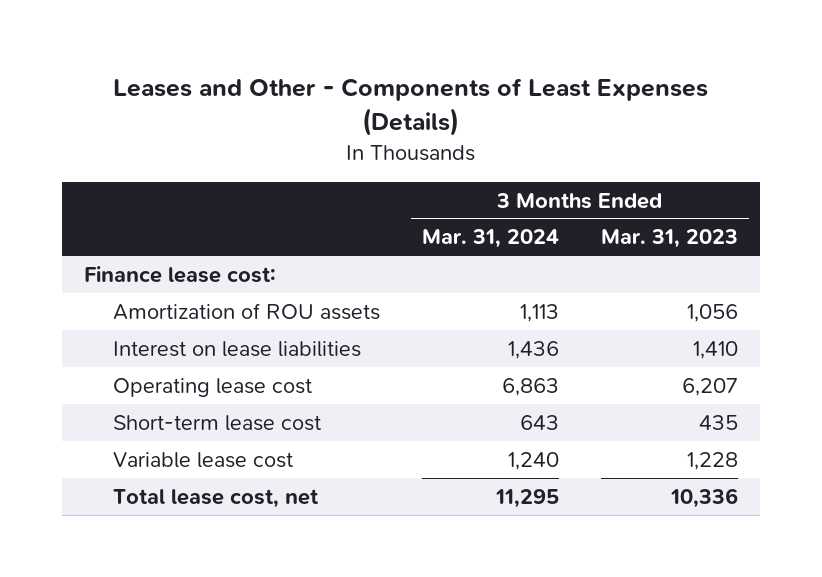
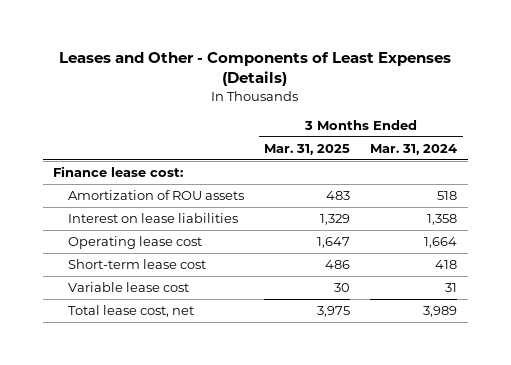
[601,229,739,249] Mar. 31, 2023 -> none
none -> [264,143,351,155] Mar. 31, 2025
[520,303,560,322] 1,113 -> [437,191,458,201] 518
[508,340,560,359] 1,436 -> [427,214,458,226] 1,358
[502,377,560,396] 6,863 -> [424,237,458,249] 1,664
[520,414,560,430] 643 -> [435,260,458,270] 418
[508,451,560,470] 1,240 -> [445,283,458,293] 31
[495,488,560,508] 11,295 -> [423,306,458,318] 3,989

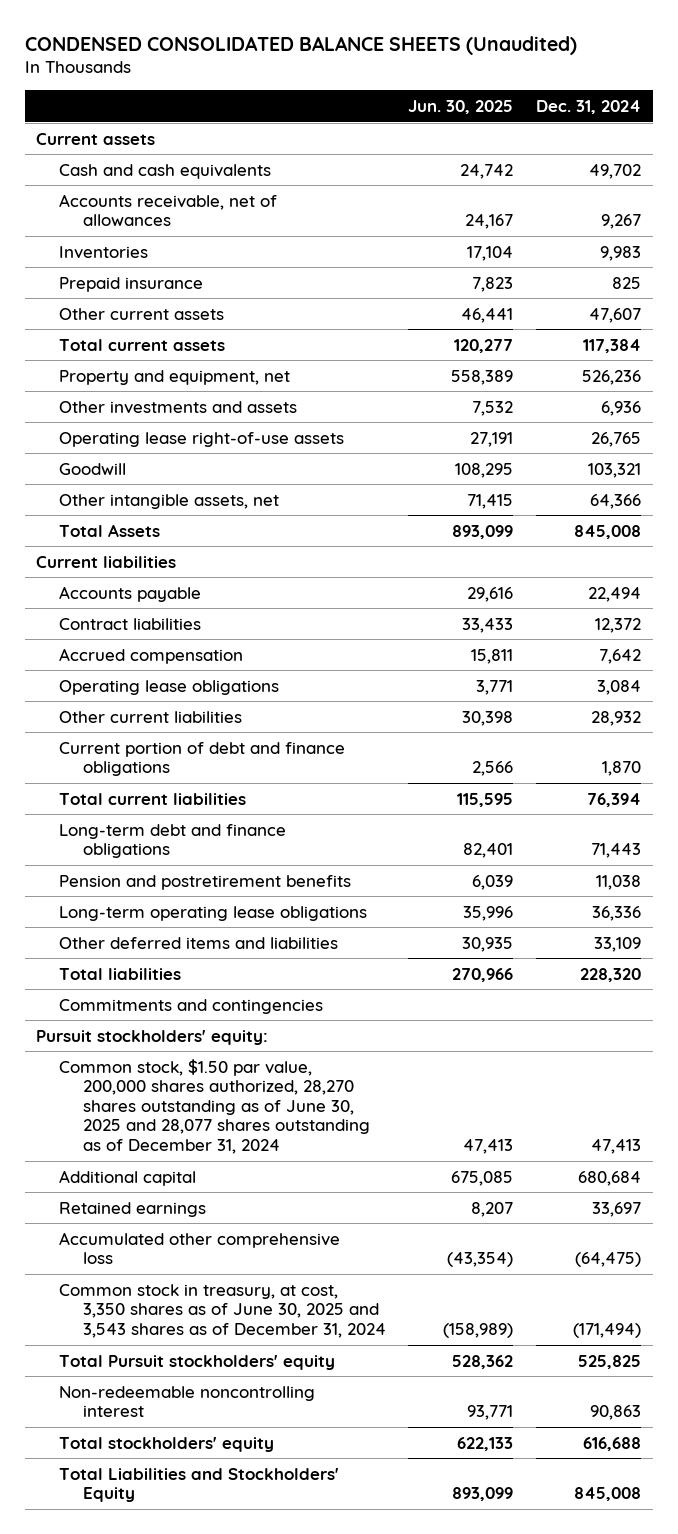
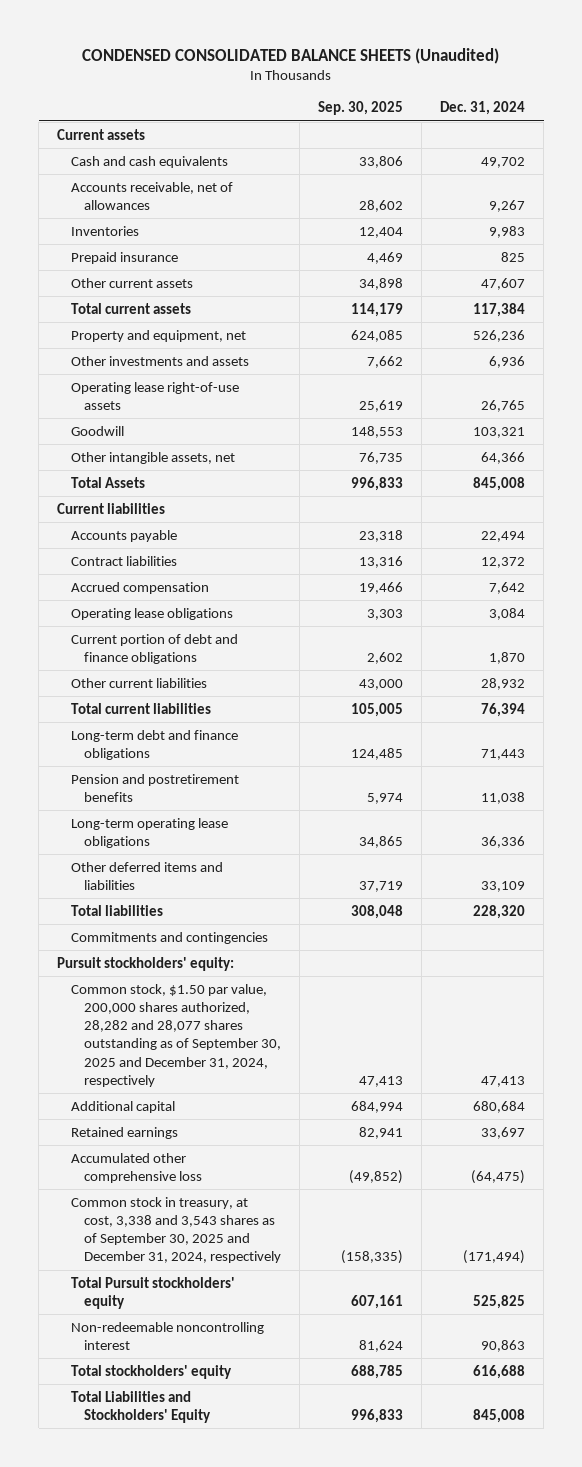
[408,99,514,114] Jun. 30, 2025 -> none
none -> [318,101,404,116] Sep. 30, 2025
[59,710,243,723] Other current liabilities -> [70,677,207,688] Other current liabilities
[59,1058,370,1155] Common stock, $1.50 par value, 200,000 shares authorized, 28,270 shares outstanding as of June 30, 2025 and 28,077 shares outstanding as of December 31, 2024 -> [70,983,282,1087] Common stock, $1.50 par value, 200,000 shares authorized, 28,282 and 28,077 shares outstanding as of September 30, 2025 and December 31, 2024, respectively
[59,1283,386,1338] Common stock in treasury, at cost, 3,350 shares as of June 30, 2025 and 3,543 shares as of December 31, 2024 -> [70,1196,282,1264] Common stock in treasury, at cost, 3,338 and 3,543 shares as of September 30, 2025 and December 31, 2024, respectively

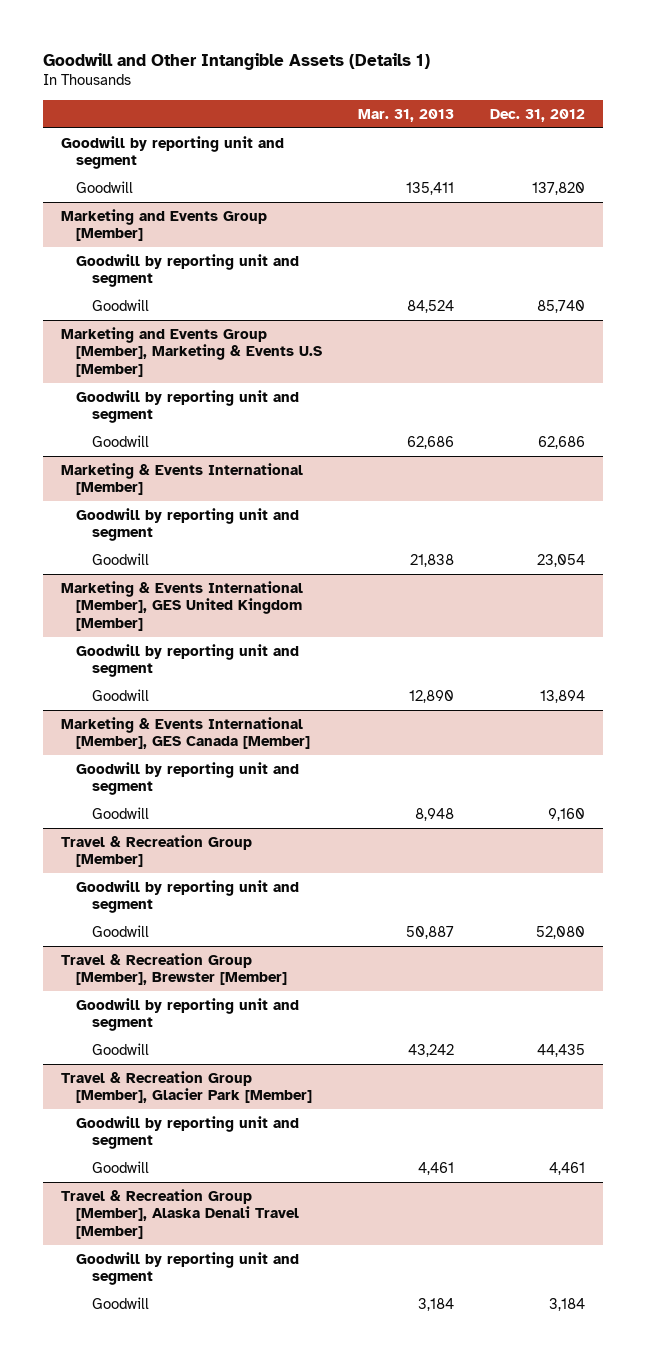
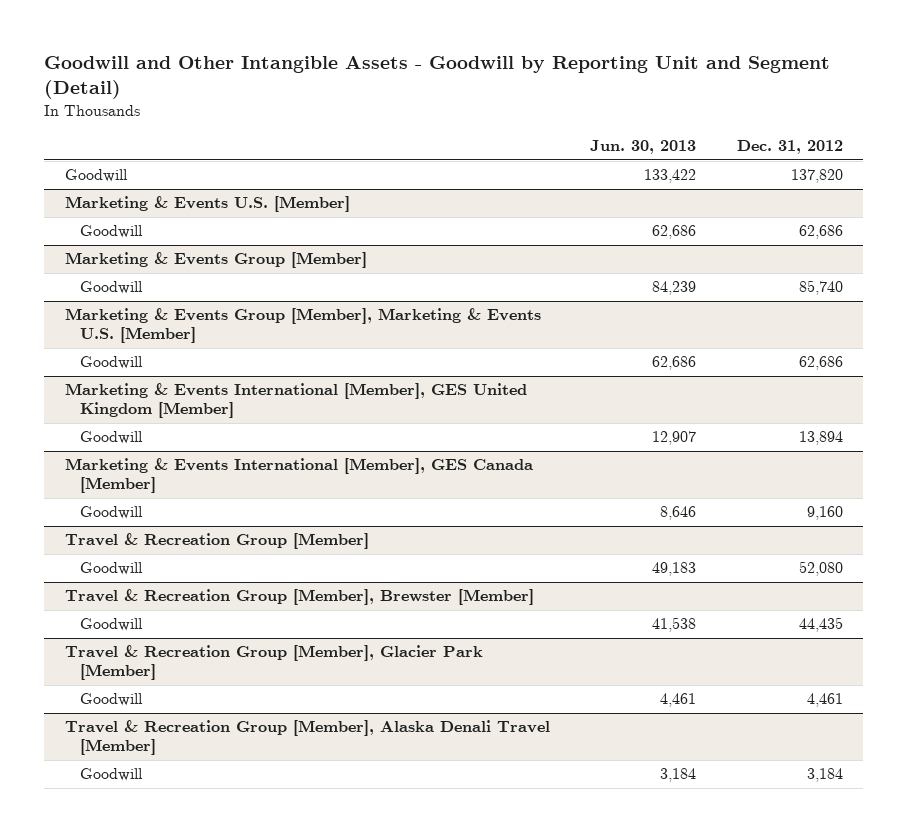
[43,52,431,70] Goodwill and Other Intangible Assets (Details 1) -> [44,56,831,100] Goodwill and Other Intangible Assets - Goodwill by Reporting Unit and Segment (Detail)
[358,108,455,122] Mar. 31, 2013 -> none
none -> [590,140,697,155] Jun. 30, 2013
[60,135,284,170] Goodwill by reporting unit and segment -> none
[76,253,300,288] Goodwill by reporting unit and segment -> none
none -> [64,196,350,213] Marketing & Events U.S. [Member]
none -> [80,225,144,239] Goodwill
[60,208,267,242] Marketing and Events Group [Member] -> [64,252,367,269] Marketing & Events Group [Member]
[76,389,300,424] Goodwill by reporting unit and segment -> none
[60,326,323,378] Marketing and Events Group [Member], Marketing & Events U.S [Member] -> [64,308,541,344] Marketing & Events Group [Member], Marketing & Events U.S. [Member]
[60,462,303,496] Marketing & Events International [Member] -> none
[76,507,300,542] Goodwill by reporting unit and segment -> none
[92,552,150,565] Goodwill -> none
[76,643,300,678] Goodwill by reporting unit and segment -> none
[76,761,300,796] Goodwill by reporting unit and segment -> none
[76,879,300,914] Goodwill by reporting unit and segment -> none
[76,997,300,1032] Goodwill by reporting unit and segment -> none
[76,1115,300,1150] Goodwill by reporting unit and segment -> none
[76,1251,300,1286] Goodwill by reporting unit and segment -> none

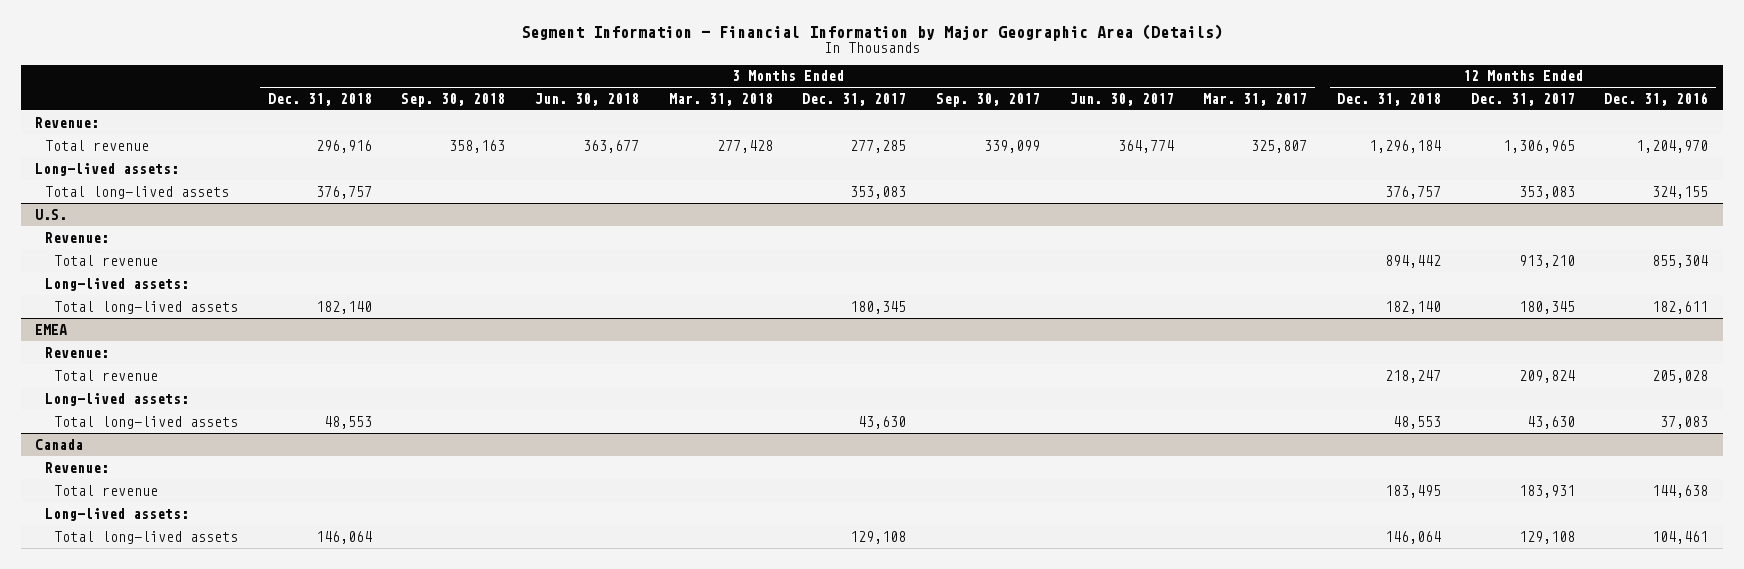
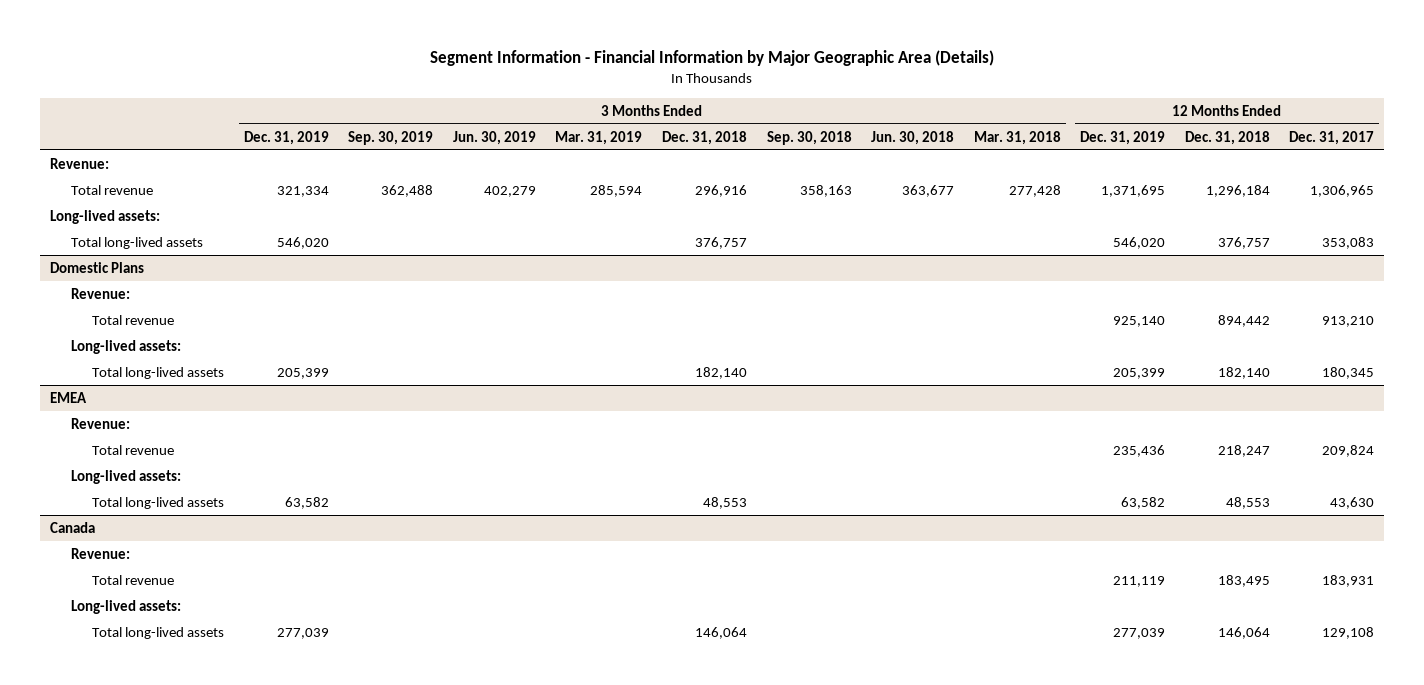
[802,92,907,106] Dec. 31, 2017 -> none
[936,92,1041,107] Sep. 30, 2017 -> none
[1069,92,1174,106] Jun. 30, 2017 -> none
[1203,92,1308,106] Mar. 31, 2017 -> none
[1604,91,1709,106] Dec. 31, 2016 -> none
none -> [243,130,329,145] Dec. 31, 2019
none -> [348,130,434,145] Sep. 30, 2019
none -> [452,130,536,145] Jun. 30, 2019
none -> [555,130,643,145] Mar. 31, 2019
none -> [1080,130,1166,145] Dec. 31, 2019
[35,208,68,220] U.S. -> [49,261,144,273] Domestic Plans

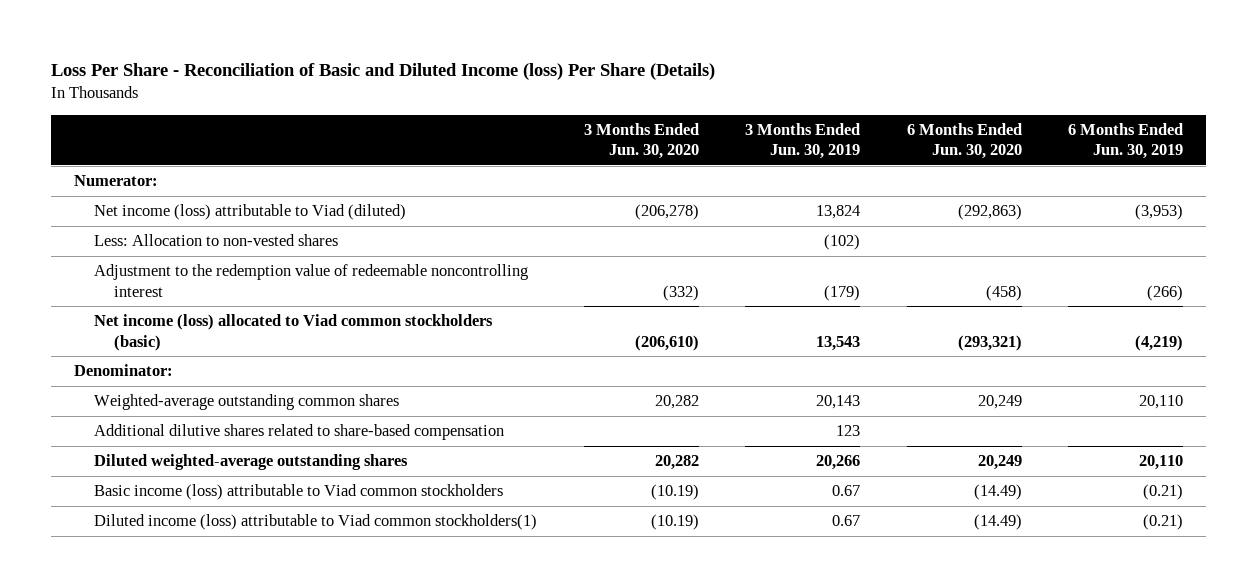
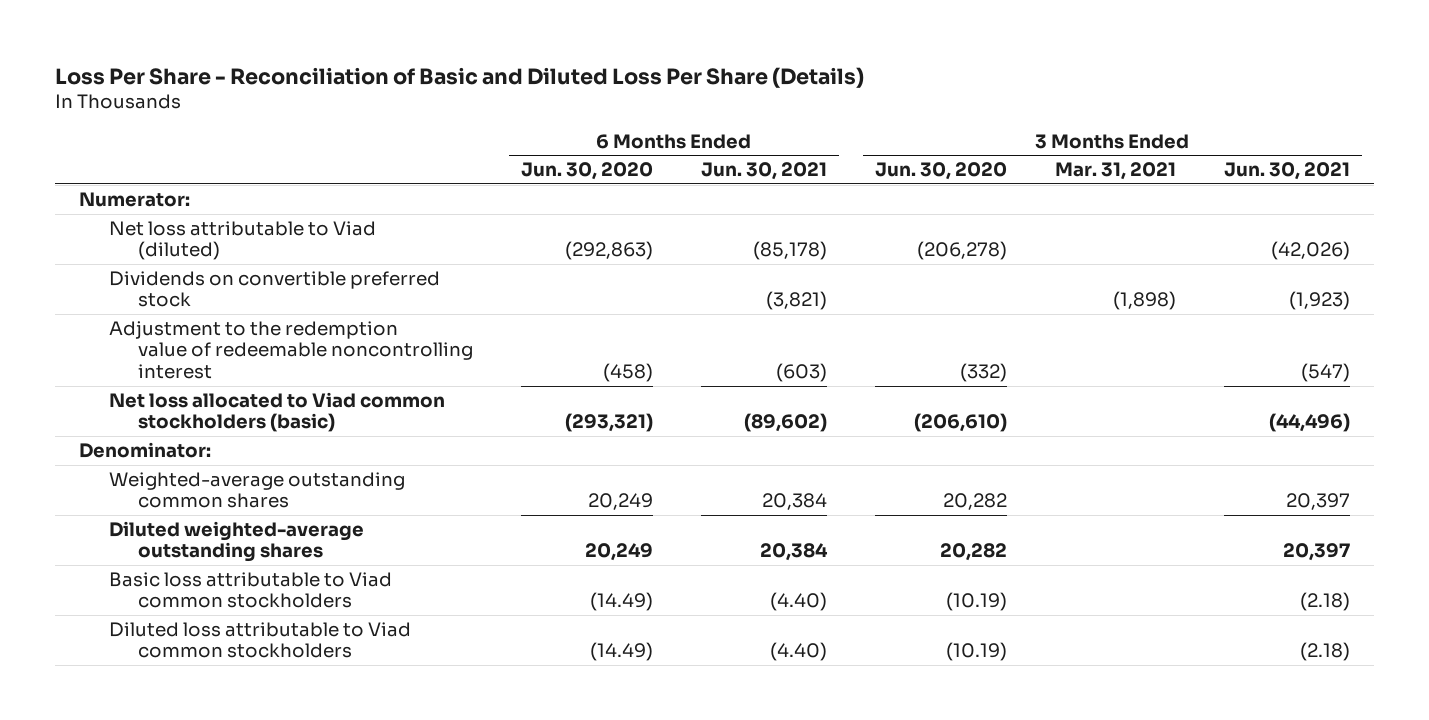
[51,63,716,81] Loss Per Share - Reconciliation of Basic and Diluted Income (loss) Per Share (Details) -> [55,66,865,88] Loss Per Share - Reconciliation of Basic and Diluted Loss Per Share (Details)
[745,122,861,160] 3 Months Ended Jun. 30, 2019 -> none
[1068,122,1184,160] 6 Months Ended Jun. 30, 2019 -> none
none -> [700,162,827,181] Jun. 30, 2021
none -> [1054,162,1176,181] Mar. 31, 2021
none -> [1224,162,1351,181] Jun. 30, 2021
[94,234,339,247] Less: Allocation to non-vested shares -> none
[94,204,407,221] Net income (loss) attributable to Viad (diluted) -> [108,220,376,261] Net loss attributable to Viad (diluted)
none -> [108,270,440,308] Dividends on convertible preferred stock
[94,314,494,351] Net income (loss) allocated to Viad common stockholders (basic) -> [108,391,445,433] Net loss allocated to Viad common stockholders (basic)
[94,424,505,441] Additional dilutive shares related to share-based compensation -> none
[94,484,504,501] Basic income (loss) attributable to Viad common stockholders -> [108,571,392,609] Basic loss attributable to Viad common stockholders
[94,514,538,531] Diluted income (loss) attributable to Viad common stockholders(1) -> [108,621,411,659] Diluted loss attributable to Viad common stockholders

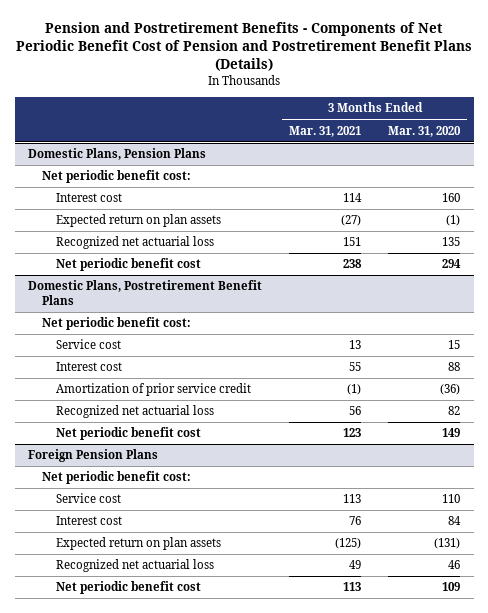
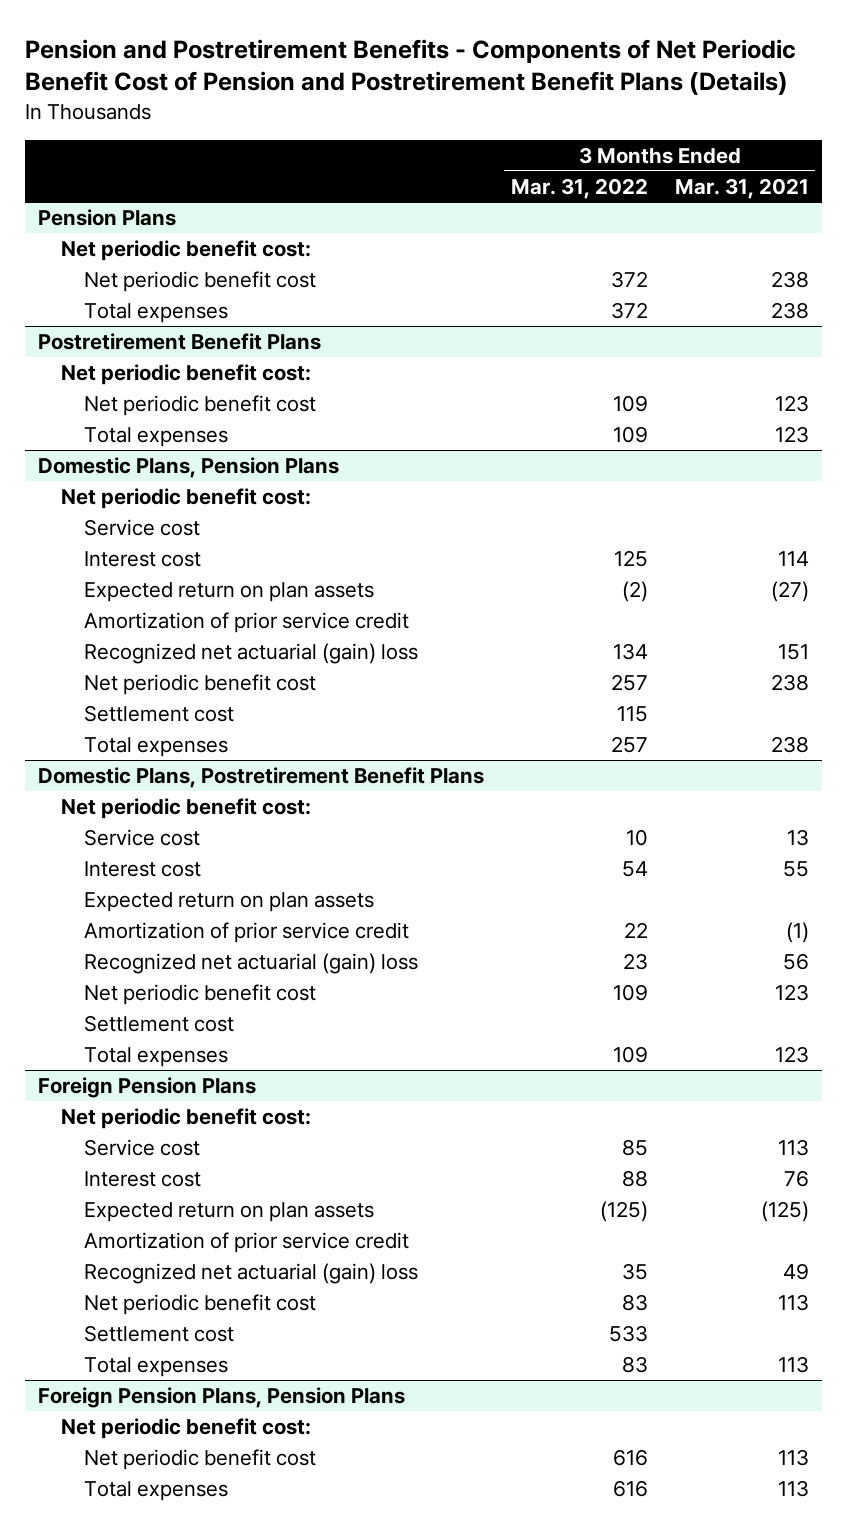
[388,125,462,137] Mar. 31, 2020 -> none
none -> [510,177,648,199] Mar. 31, 2022
none -> [38,208,177,226] Pension Plans
none -> [61,239,312,261] Net periodic benefit cost:
none -> [84,270,317,292] Net periodic benefit cost
none -> [84,302,229,323] Total expenses
none -> [38,332,322,350] Postretirement Benefit Plans
none -> [61,363,312,385] Net periodic benefit cost:
none -> [84,394,317,416] Net periodic benefit cost
none -> [84,426,229,447] Total expenses
none -> [84,518,201,536] Service cost
none -> [84,611,410,633] Amortization of prior service credit
[55,236,214,250] Recognized net actuarial loss -> [84,642,419,664] Recognized net actuarial (gain) loss
none -> [84,704,235,722] Settlement cost
none -> [84,736,229,757] Total expenses
none -> [84,891,375,912] Expected return on plan assets
[55,405,214,419] Recognized net actuarial loss -> [84,952,419,974] Recognized net actuarial (gain) loss
none -> [84,1014,235,1032] Settlement cost
none -> [84,1046,229,1067] Total expenses
none -> [84,1231,410,1253] Amortization of prior service credit
[55,559,214,573] Recognized net actuarial loss -> [84,1262,419,1284] Recognized net actuarial (gain) loss
none -> [84,1324,235,1342] Settlement cost
none -> [84,1356,229,1377] Total expenses
none -> [38,1386,406,1408] Foreign Pension Plans, Pension Plans
none -> [61,1417,312,1439] Net periodic benefit cost:
none -> [84,1448,317,1470] Net periodic benefit cost
none -> [84,1480,229,1501] Total expenses

